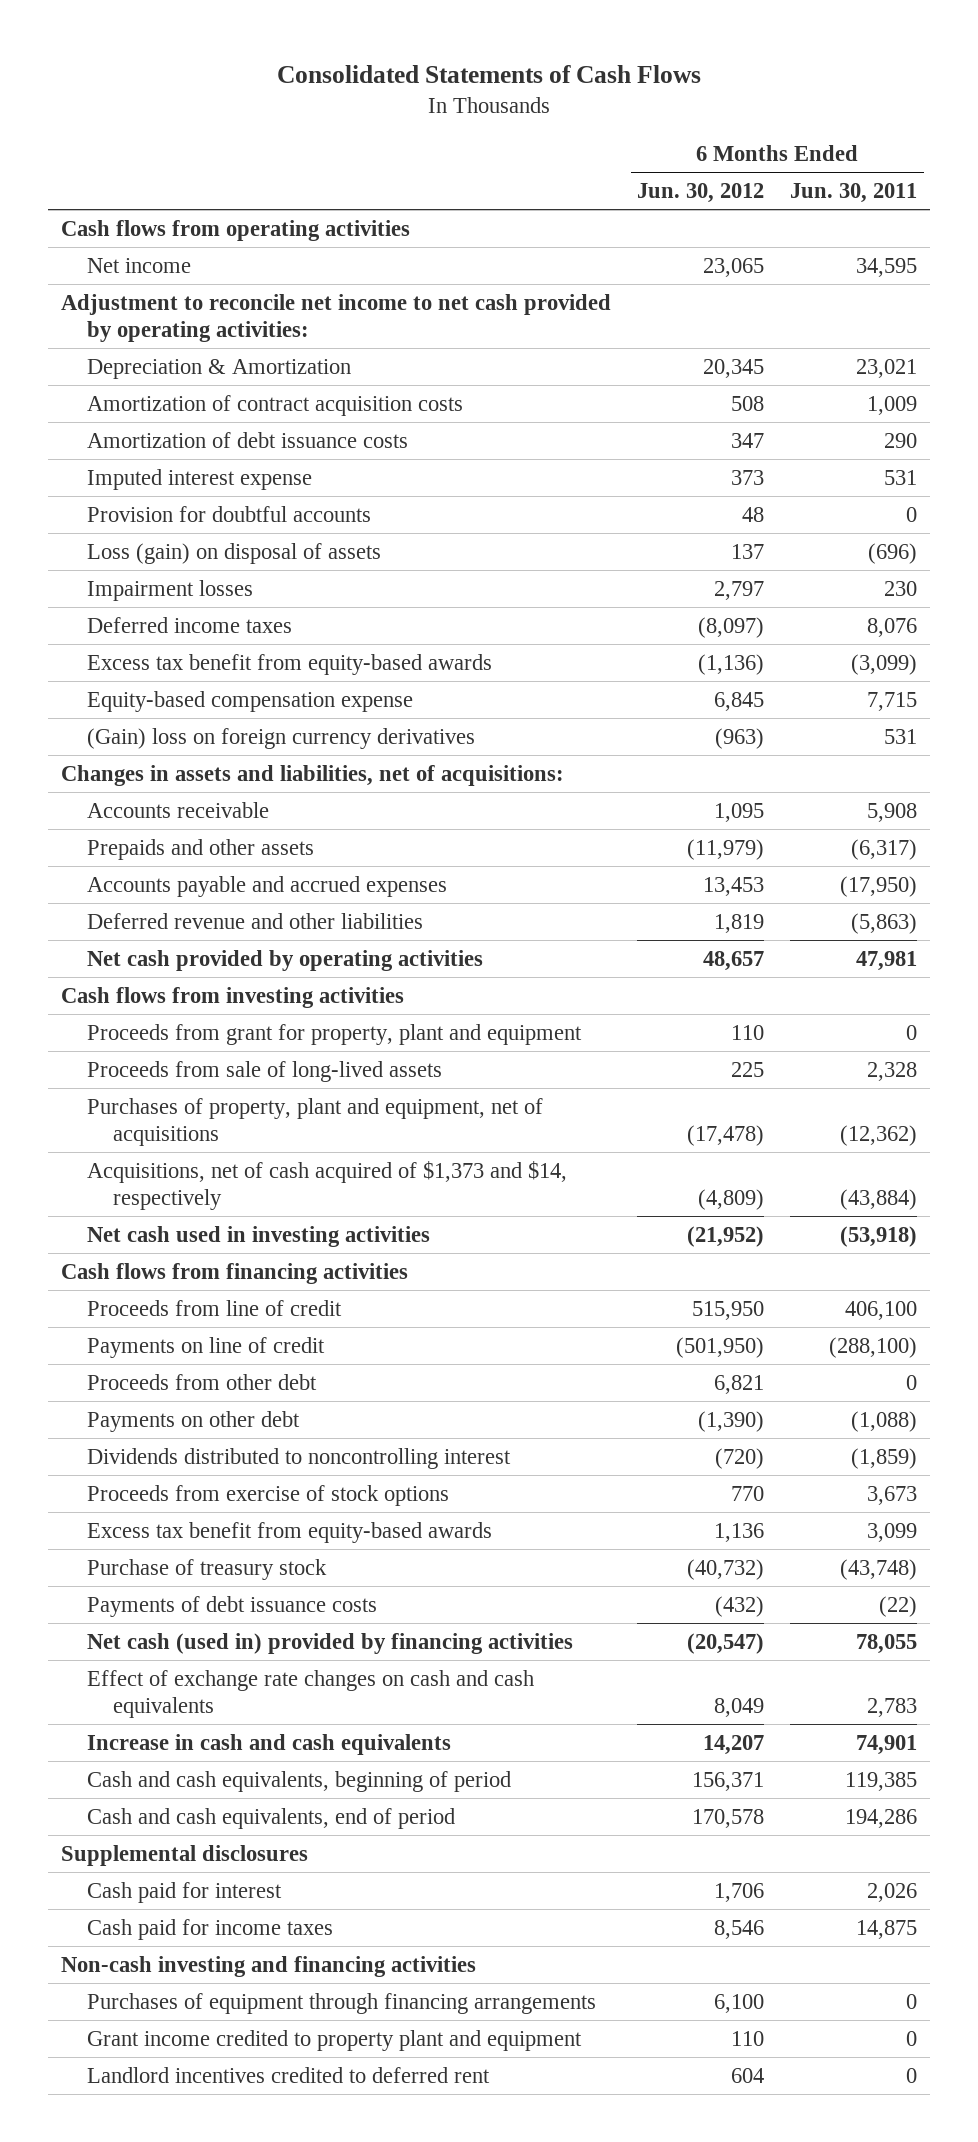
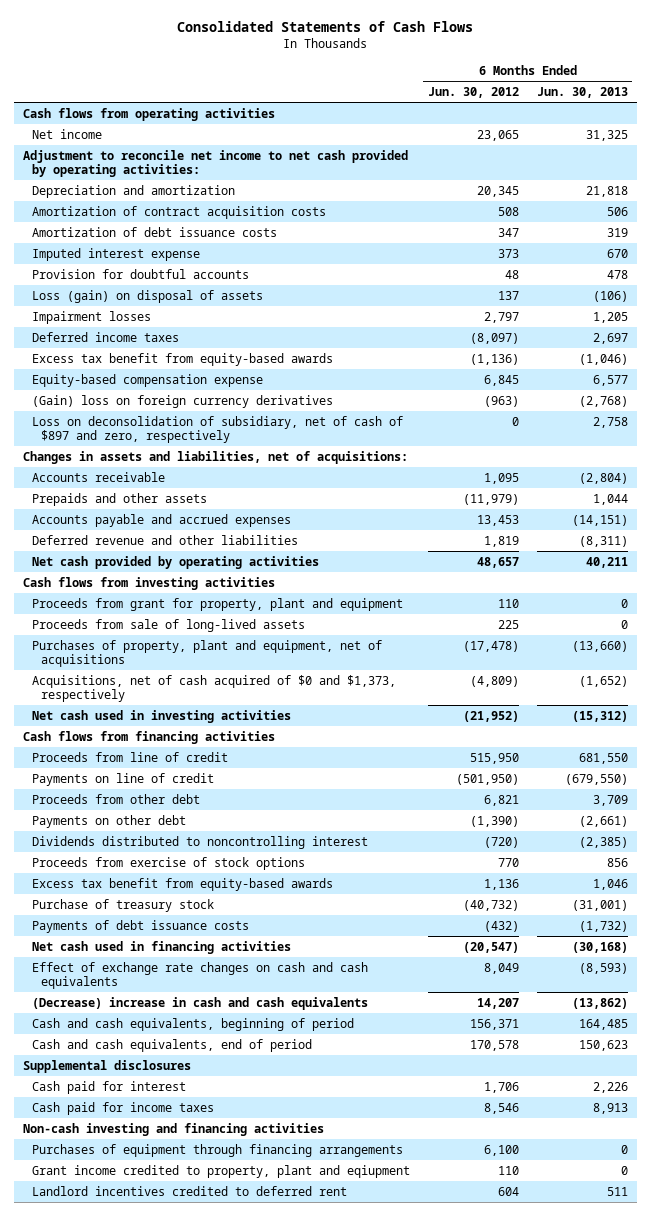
[790,182,918,203] Jun. 30, 2011 -> none
none -> [536,87,628,99] Jun. 30, 2013
[87,358,352,379] Depreciation & Amortization -> [31,184,235,198] Depreciation and amortization
none -> [31,415,403,443] Loss on deconsolidation of subsidiary, net of cash of $897 and zero, respectively
[87,1160,568,1210] Acquisitions, net of cash acquired of $1,373 and $14, respectively -> [31,674,396,702] Acquisitions, net of cash acquired of $0 and $1,373, respectively
[87,1632,574,1654] Net cash (used in) provided by financing activities -> [31,940,291,954] Net cash used in financing activities
[87,1733,452,1755] Increase in cash and cash equivalents -> [31,996,368,1010] (Decrease) increase in cash and cash equivalents
[87,2029,583,2051] Grant income credited to property plant and equipment -> [31,1164,410,1178] Grant income credited to property, plant and eqiupment

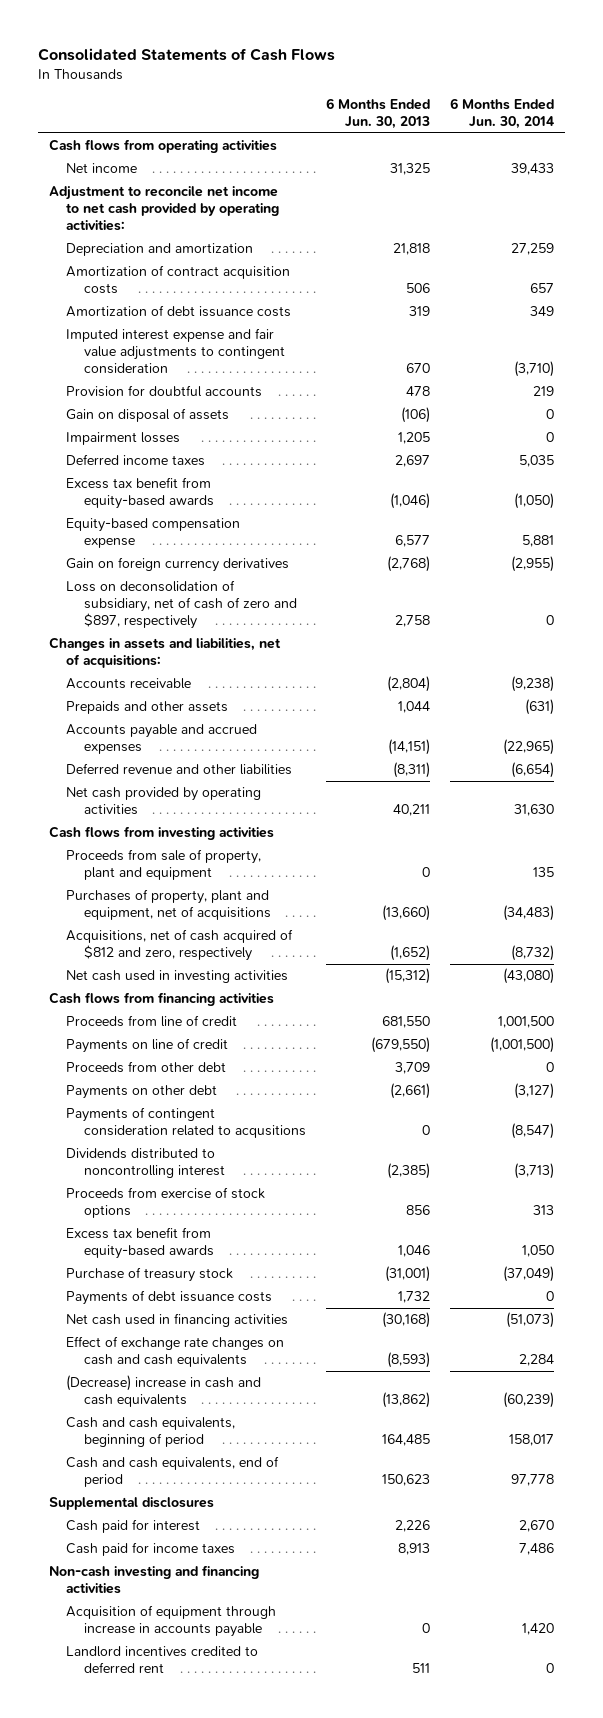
[427,87,519,99] Jun. 30, 2012 -> none
none -> [450,98,555,130] 6 Months Ended Jun. 30, 2014
[31,247,200,261] Imputed interest expense -> [66,328,285,375] Imputed interest expense and fair value adjustments to contingent consideration
[31,289,263,303] Loss (gain) on disposal of assets -> [66,408,230,423] Gain on disposal of assets
[31,394,333,408] (Gain) loss on foreign currency derivatives -> [66,557,290,573] Gain on foreign currency derivatives
[31,415,403,443] Loss on deconsolidation of subsidiary, net of cash of $897 and zero, respectively -> [66,580,297,630] Loss on deconsolidation of subsidiary, net of cash of zero and $897, respectively
[31,618,305,632] Proceeds from sale of long-lived assets -> none
[31,597,403,611] Proceeds from grant for property, plant and equipment -> [66,849,262,881] Proceeds from sale of property, plant and equipment
[31,674,396,702] Acquisitions, net of cash acquired of $0 and $1,373, respectively -> [66,929,294,962] Acquisitions, net of cash acquired of $812 and zero, respectively
none -> [66,1107,306,1139] Payments of contingent consideration related to acqusitions
[578,920,628,932] (1,732) -> [398,1291,431,1304] 1,732
[31,1143,403,1157] Purchases of equipment through financing arrangements -> none
[31,1164,410,1178] Grant income credited to property, plant and eqiupment -> none
none -> [66,1605,277,1638] Acquisition of equipment through increase in accounts payable

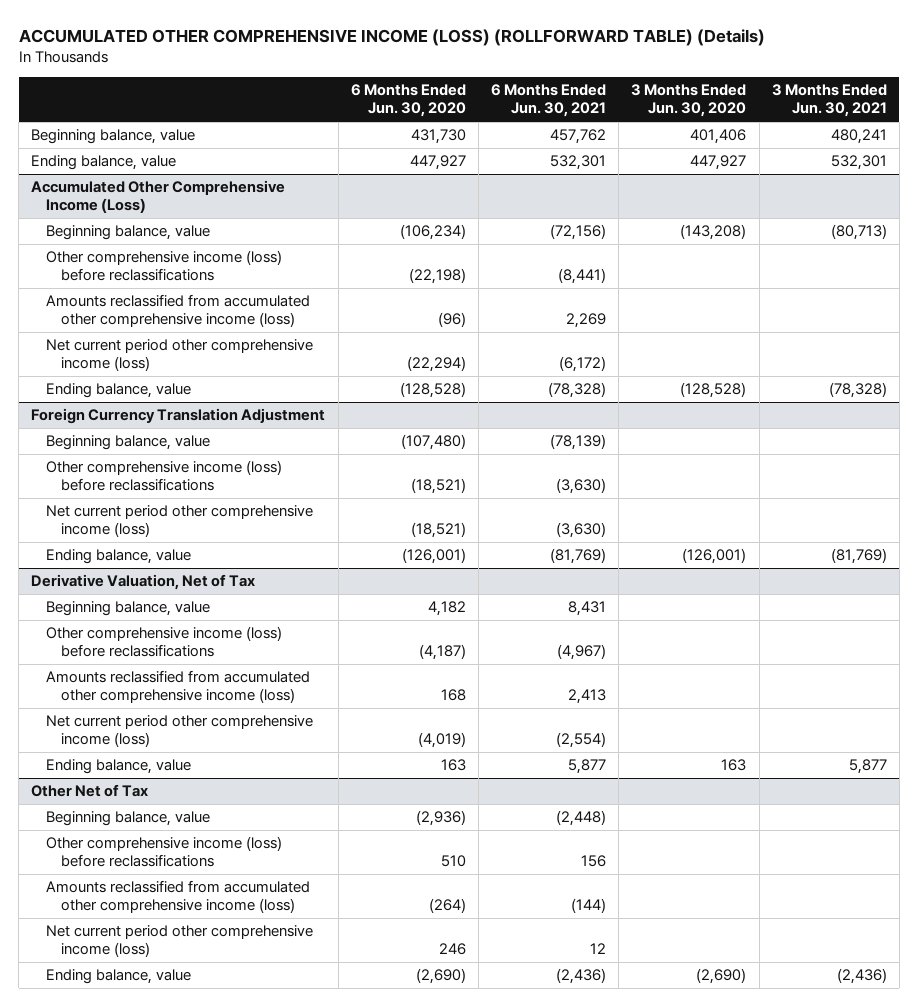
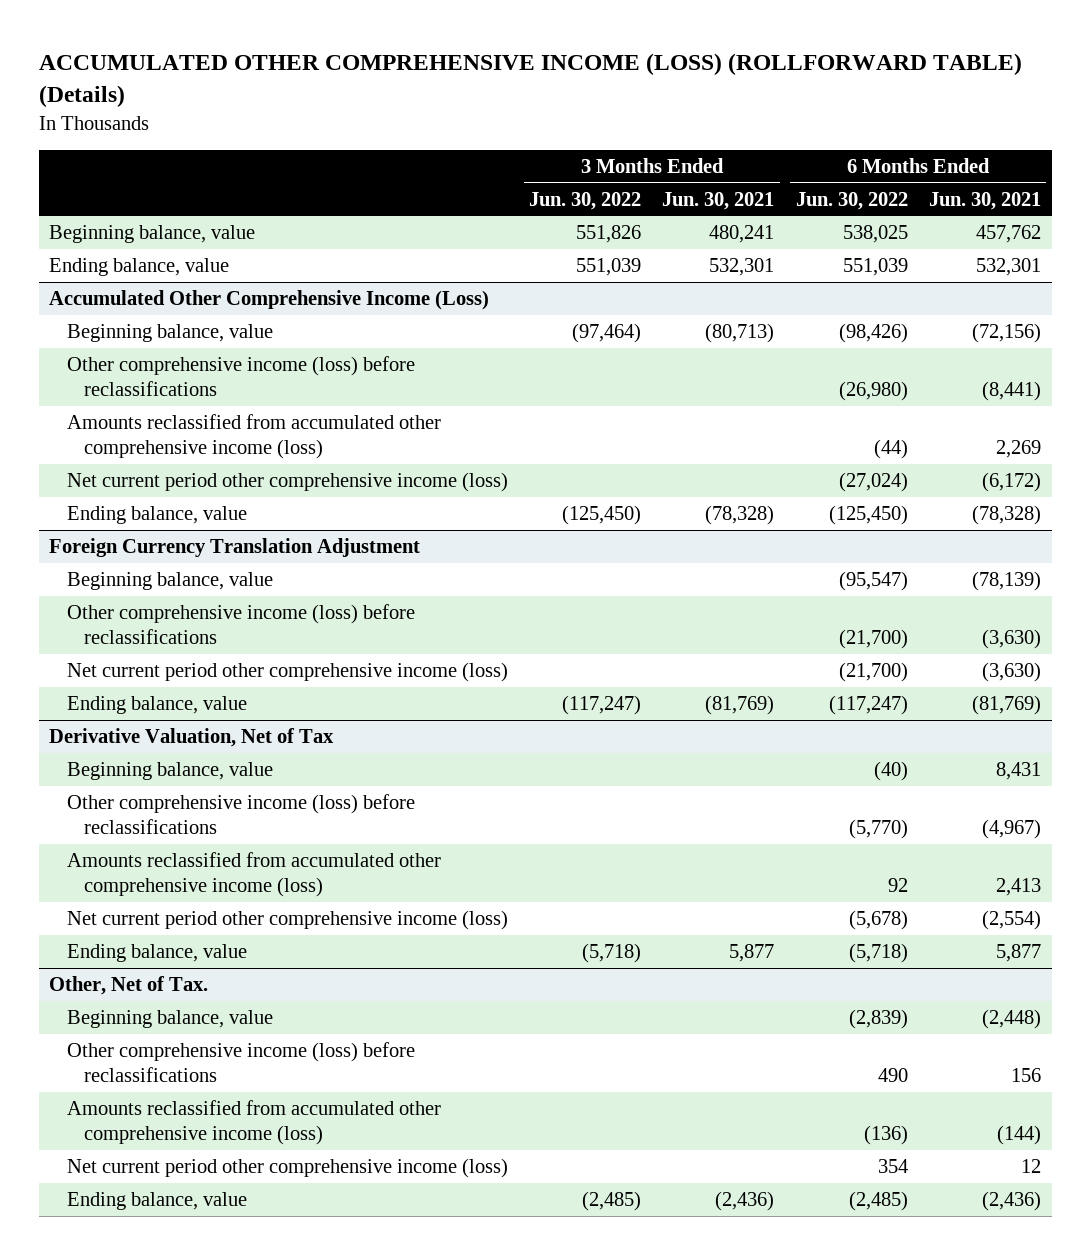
[350,84,466,118] 6 Months Ended Jun. 30, 2020 -> none
[631,84,747,118] 3 Months Ended Jun. 30, 2020 -> none
none -> [528,191,641,210] Jun. 30, 2022
none -> [795,191,908,210] Jun. 30, 2022
[31,784,149,798] Other Net of Tax -> [49,975,209,995] Other, Net of Tax.

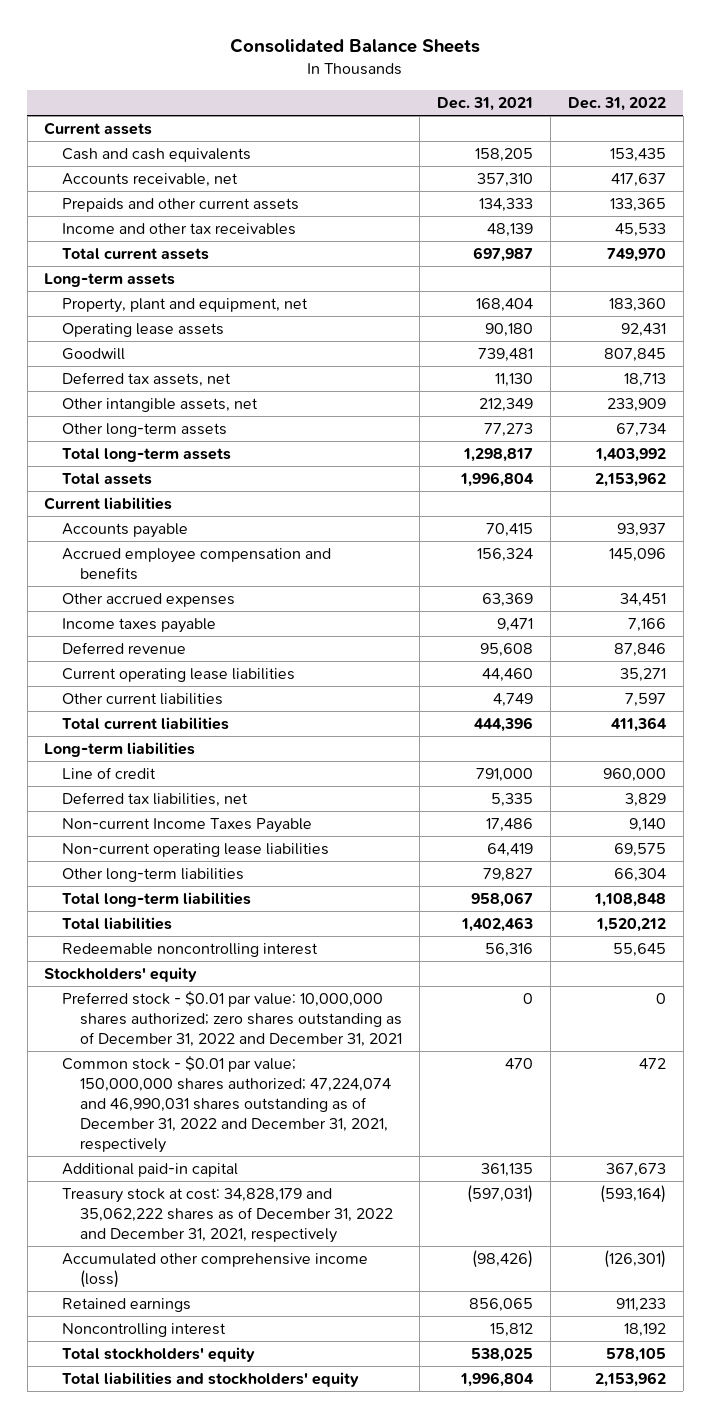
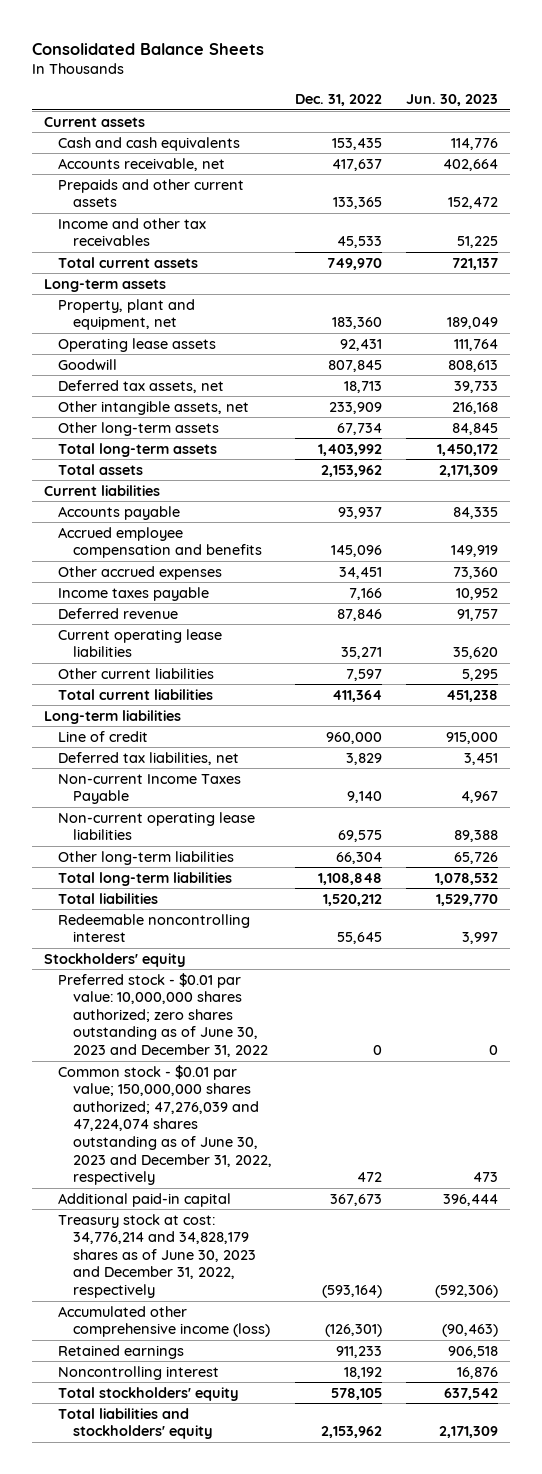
[436,96,533,111] Dec. 31, 2021 -> none
none -> [405,94,498,107] Jun. 30, 2023
[62,991,402,1047] Preferred stock - $0.01 par value: 10,000,000 shares authorized; zero shares outstanding as of December 31, 2022 and December 31, 2021 -> [58,972,268,1058] Preferred stock - $0.01 par value: 10,000,000 shares authorized; zero shares outstanding as of June 30, 2023 and December 31, 2022
[62,1056,391,1153] Common stock - $0.01 par value; 150,000,000 shares authorized; 47,224,074 and 46,990,031 shares outstanding as of December 31, 2022 and December 31, 2021, respectively -> [58,1064,272,1186] Common stock - $0.01 par value; 150,000,000 shares authorized; 47,276,039 and 47,224,074 shares outstanding as of June 30, 2023 and December 31, 2022, respectively
[62,1188,393,1243] Treasury stock at cost: 34,828,179 and 35,062,222 shares as of December 31, 2022 and December 31, 2021, respectively -> [58,1213,256,1299] Treasury stock at cost: 34,776,214 and 34,828,179 shares as of June 30, 2023 and December 31, 2022, respectively

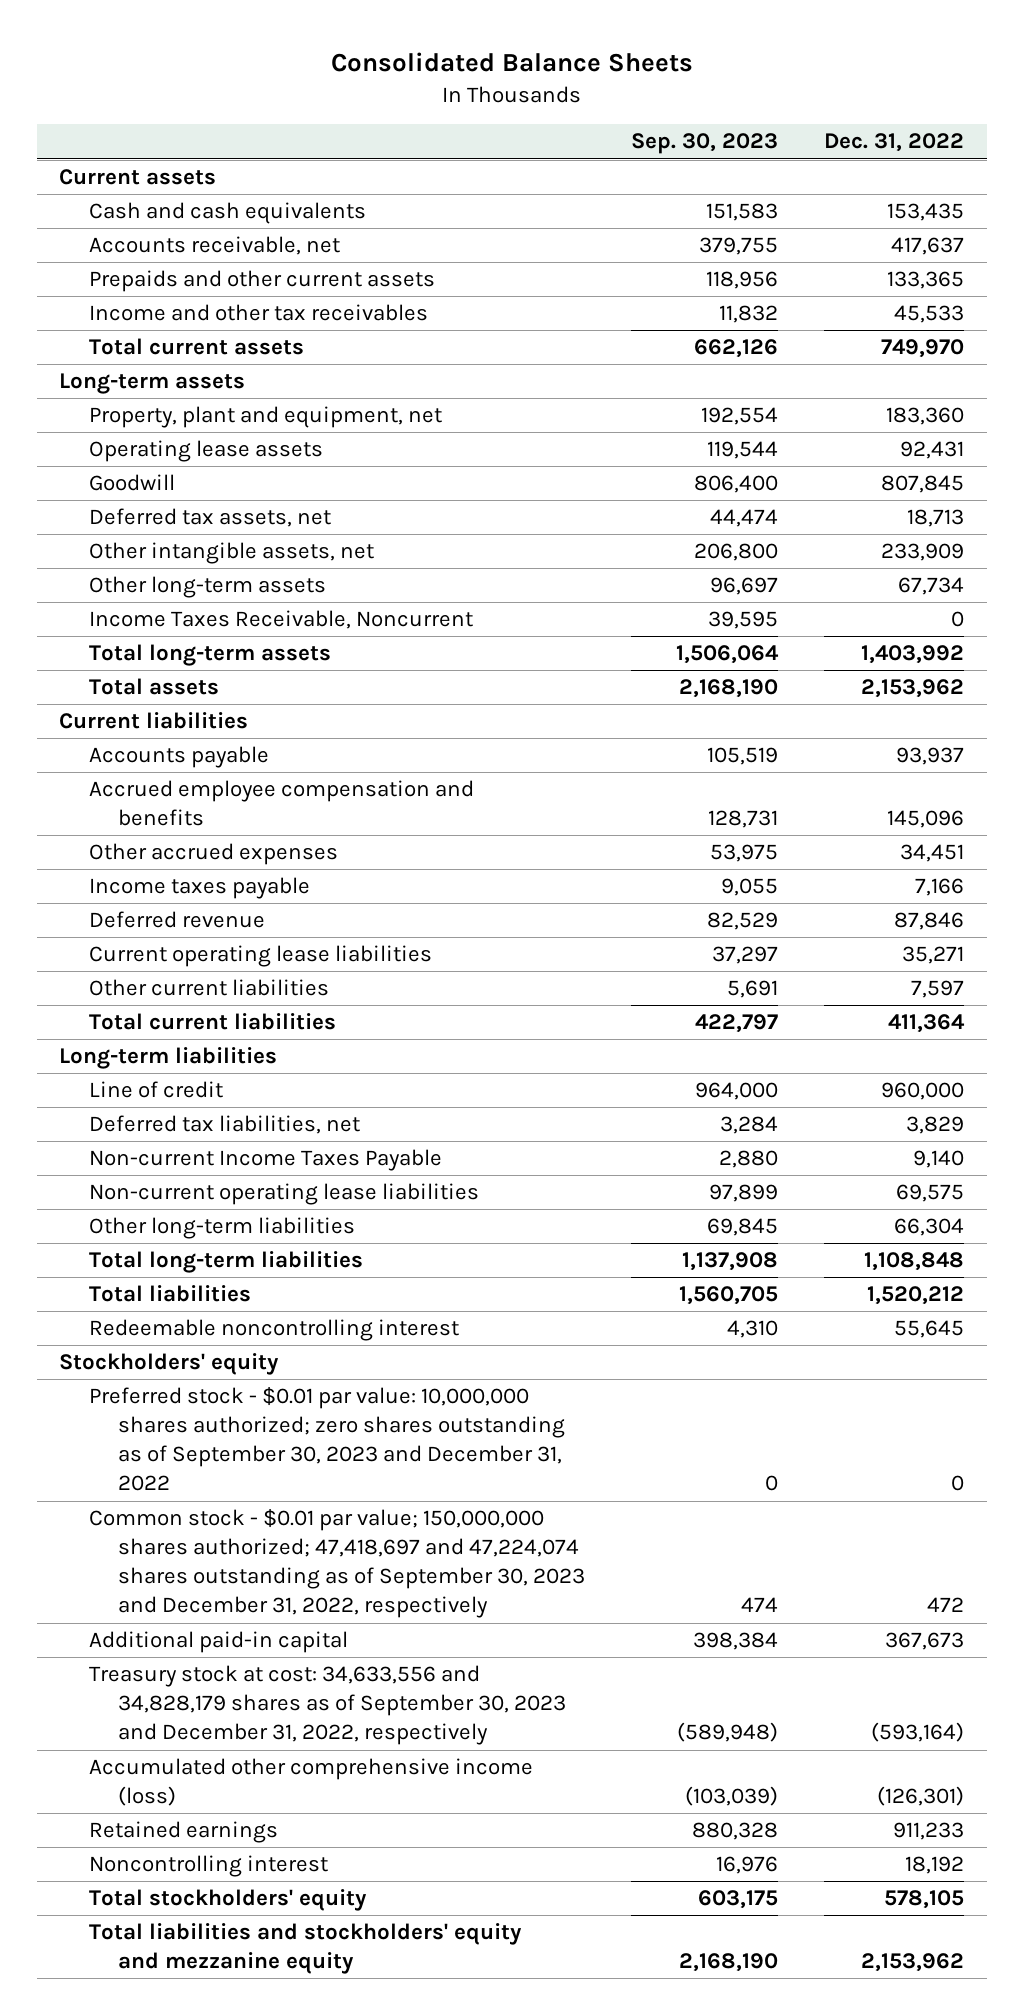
[405,94,498,107] Jun. 30, 2023 -> none
none -> [630,133,778,155] Sep. 30, 2023
none -> [88,610,473,630] Income Taxes Receivable, Noncurrent
[58,972,268,1058] Preferred stock - $0.01 par value: 10,000,000 shares authorized; zero shares outstanding as of June 30, 2023 and December 31, 2022 -> [88,1387,565,1492] Preferred stock - $0.01 par value: 10,000,000 shares authorized; zero shares outstanding as of September 30, 2023 and December 31, 2022
[58,1064,272,1186] Common stock - $0.01 par value; 150,000,000 shares authorized; 47,276,039 and 47,224,074 shares outstanding as of June 30, 2023 and December 31, 2022, respectively -> [88,1509,585,1619] Common stock - $0.01 par value; 150,000,000 shares authorized; 47,418,697 and 47,224,074 shares outstanding as of September 30, 2023 and December 31, 2022, respectively
[58,1213,256,1299] Treasury stock at cost: 34,776,214 and 34,828,179 shares as of June 30, 2023 and December 31, 2022, respectively -> [88,1665,566,1746] Treasury stock at cost: 34,633,556 and 34,828,179 shares as of September 30, 2023 and December 31, 2022, respectively
[58,1407,213,1440] Total liabilities and stockholders' equity -> [88,1923,522,1975] Total liabilities and stockholders' equity and mezzanine equity

